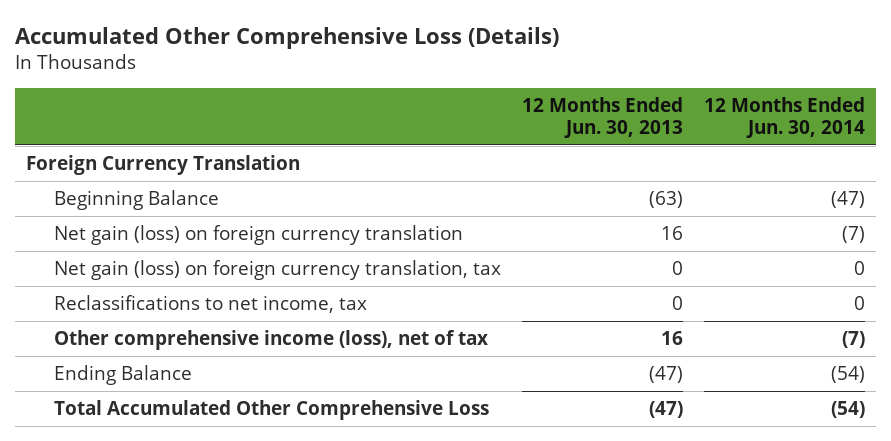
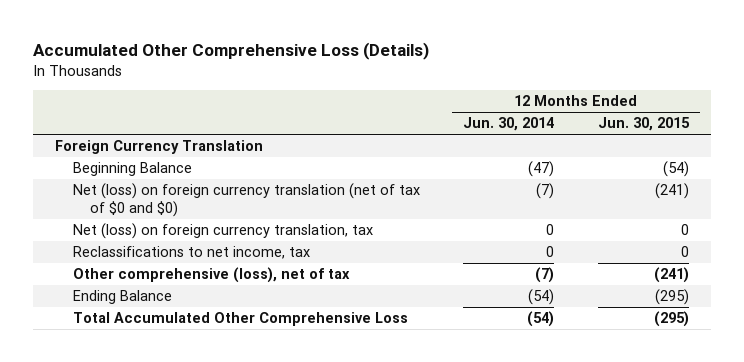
[522,96,684,138] 12 Months Ended Jun. 30, 2013 -> none
none -> [597,117,690,132] Jun. 30, 2015
[54,225,464,246] Net gain (loss) on foreign currency translation -> [72,183,420,217] Net (loss) on foreign currency translation (net of tax of $0 and $0)
[54,260,502,281] Net gain (loss) on foreign currency translation, tax -> [72,223,373,240] Net (loss) on foreign currency translation, tax
[54,330,489,351] Other comprehensive income (loss), net of tax -> [72,267,350,284] Other comprehensive (loss), net of tax

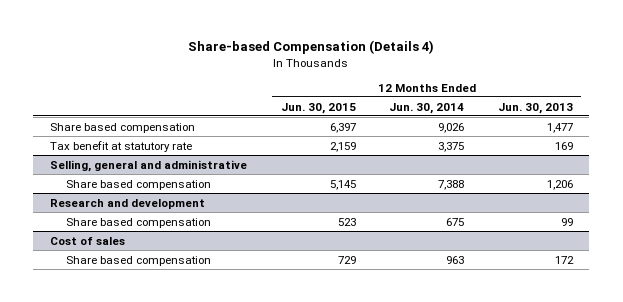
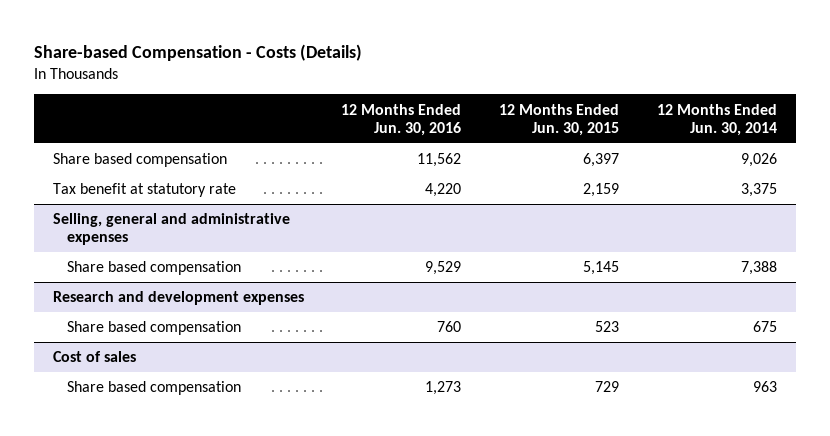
[188,40,435,55] Share-based Compensation (Details 4) -> [33,43,362,61] Share-based Compensation - Costs (Details)
[497,102,573,114] Jun. 30, 2013 -> none
none -> [341,103,462,136] 12 Months Ended Jun. 30, 2016
[50,159,248,172] Selling, general and administrative -> [52,213,290,246] Selling, general and administrative expenses
[50,198,206,209] Research and development -> [52,291,304,306] Research and development expenses

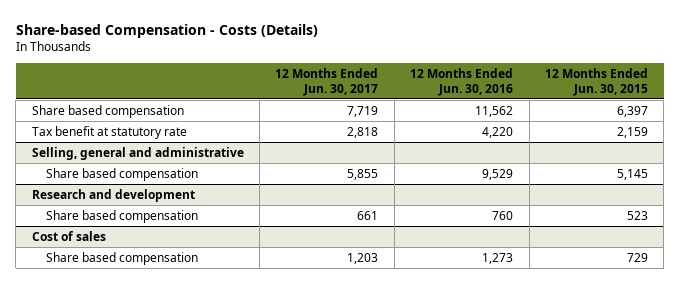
[657,103,778,136] 12 Months Ended Jun. 30, 2014 -> none
none -> [275,67,379,96] 12 Months Ended Jun. 30, 2017
[52,213,290,246] Selling, general and administrative expenses -> [31,146,244,160] Selling, general and administrative
[52,291,304,306] Research and development expenses -> [31,188,195,202] Research and development

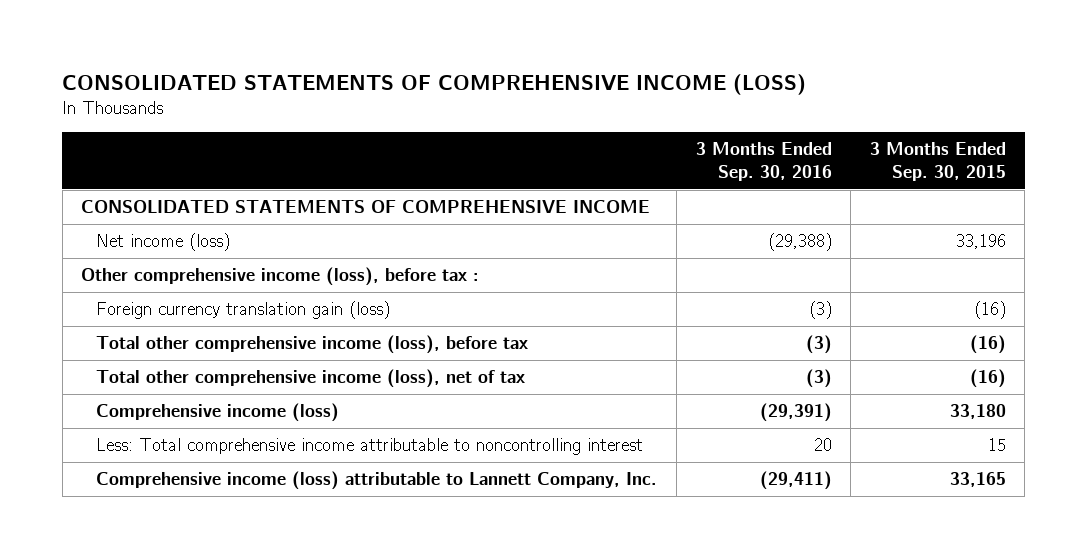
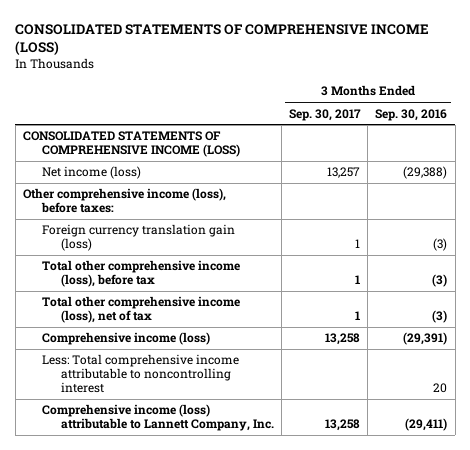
[869,142,1006,181] 3 Months Ended Sep. 30, 2015 -> none
none -> [289,108,362,121] Sep. 30, 2017
[81,200,651,214] CONSOLIDATED STATEMENTS OF COMPREHENSIVE INCOME -> [22,131,240,158] CONSOLIDATED STATEMENTS OF COMPREHENSIVE INCOME (LOSS)
[81,267,480,287] Other comprehensive income (loss), before tax : -> [22,188,226,214] Other comprehensive income (loss), before taxes:

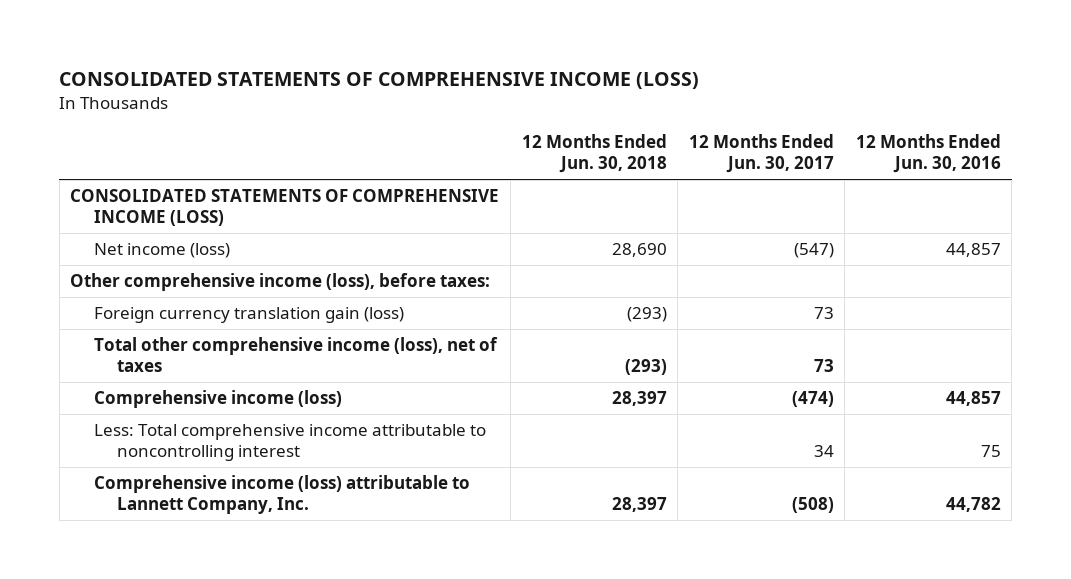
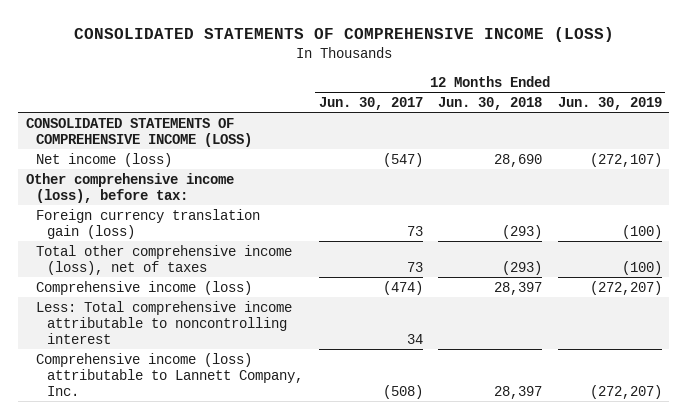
[855,134,1001,174] 12 Months Ended Jun. 30, 2016 -> none
none -> [557,96,662,110] Jun. 30, 2019
[70,273,491,292] Other comprehensive income (loss), before taxes: -> [25,172,234,203] Other comprehensive income (loss), before tax:

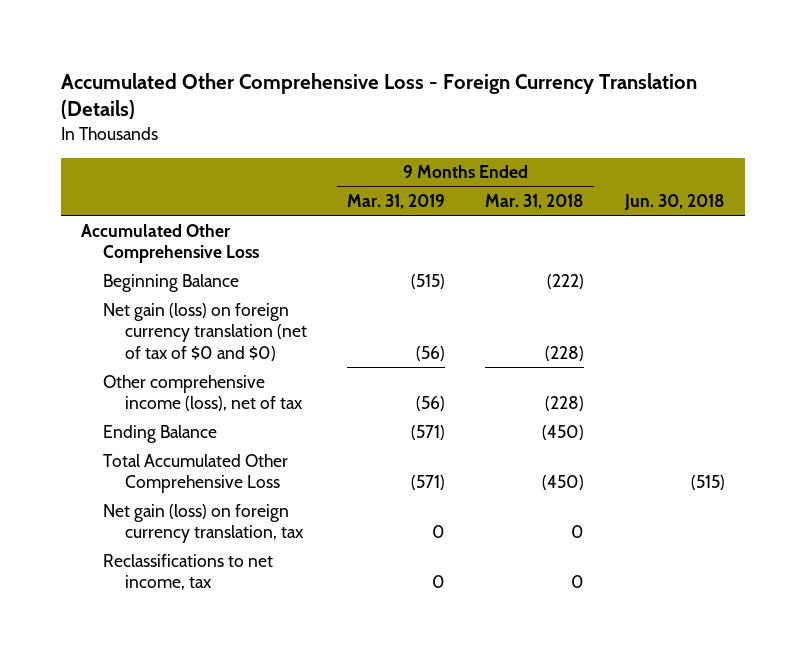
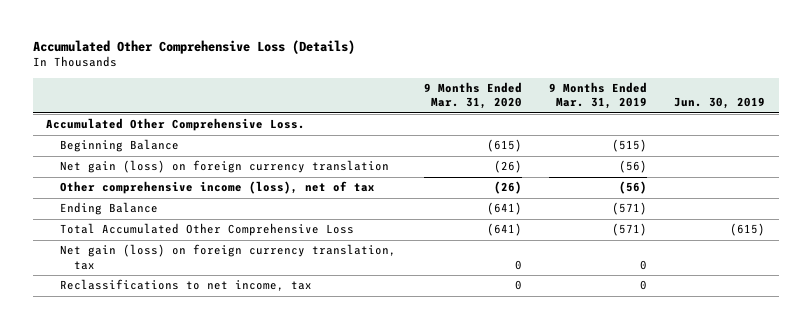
[61,72,698,120] Accumulated Other Comprehensive Loss - Foreign Currency Translation (Details) -> [32,39,355,54] Accumulated Other Comprehensive Loss (Details)
[485,194,585,210] Mar. 31, 2018 -> none
[623,194,725,211] Jun. 30, 2018 -> none
none -> [423,82,522,110] 9 Months Ended Mar. 31, 2020
none -> [674,97,766,110] Jun. 30, 2019
[81,223,260,264] Accumulated Other Comprehensive Loss -> [46,118,306,132] Accumulated Other Comprehensive Loss.
[103,302,307,361] Net gain (loss) on foreign currency translation (net of tax of $0 and $0) -> [60,160,390,174] Net gain (loss) on foreign currency translation

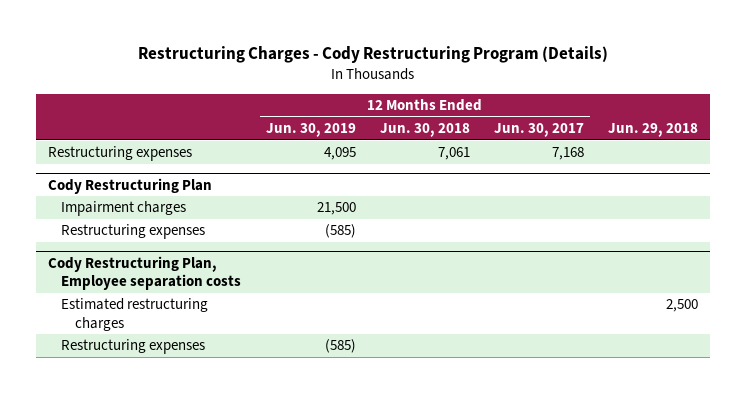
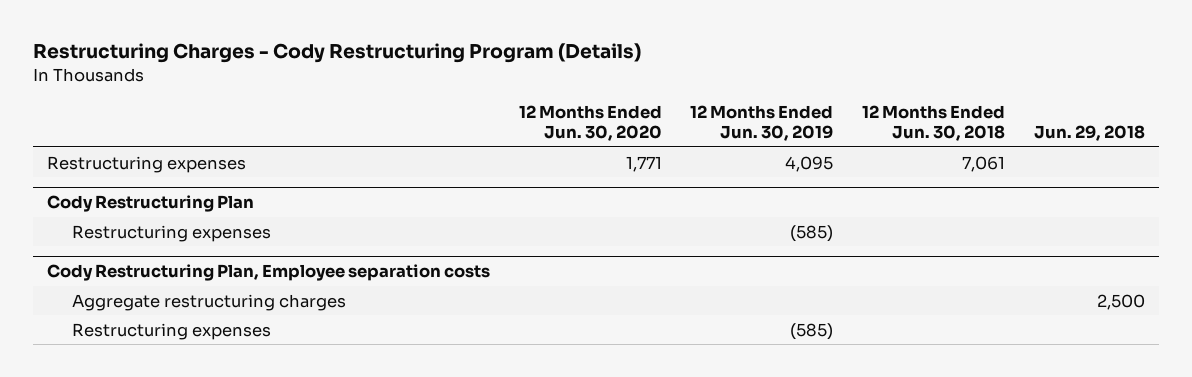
[493,123,584,138] Jun. 30, 2017 -> none
none -> [518,104,662,142] 12 Months Ended Jun. 30, 2020
[61,201,187,217] Impairment charges -> none
[61,298,209,331] Estimated restructuring charges -> [72,293,347,311] Aggregate restructuring charges

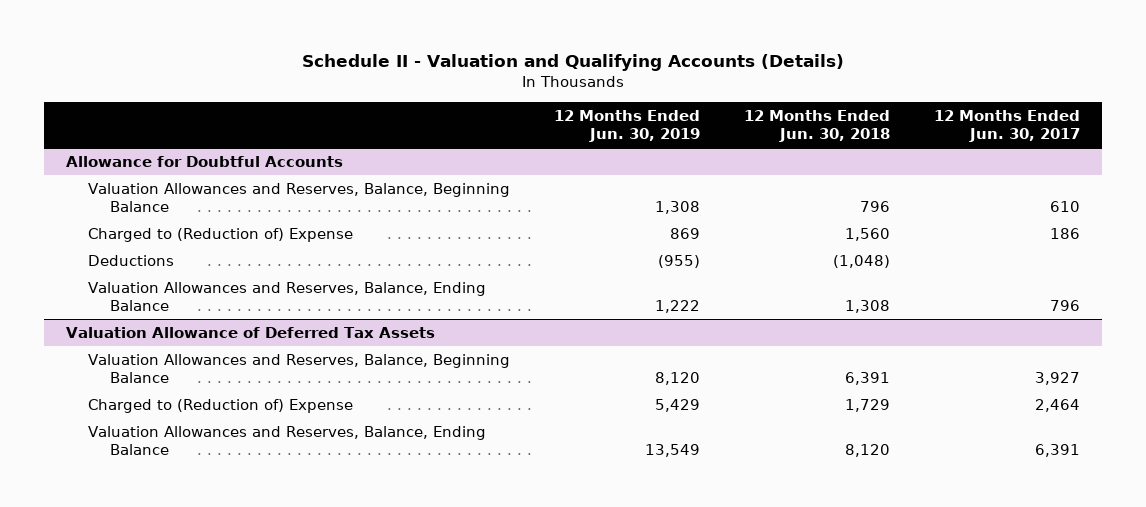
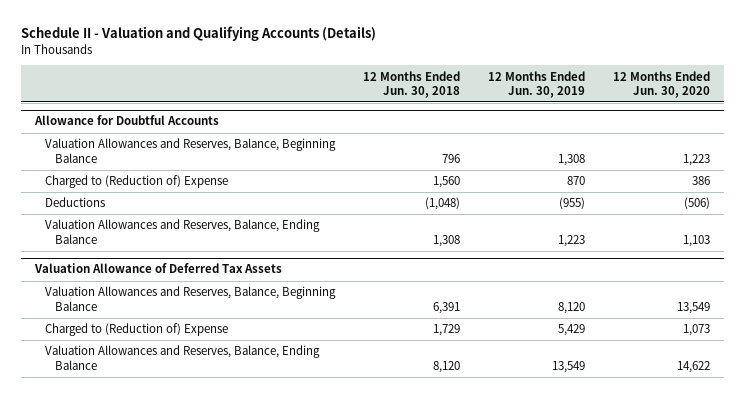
[933,109,1080,143] 12 Months Ended Jun. 30, 2017 -> none
none -> [612,70,710,98] 12 Months Ended Jun. 30, 2020
[669,227,700,239] 869 -> [566,176,585,186] 870
[654,300,700,314] 1,222 -> [557,234,585,247] 1,223

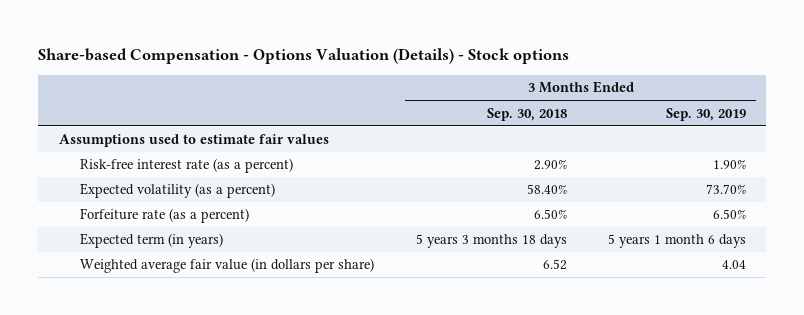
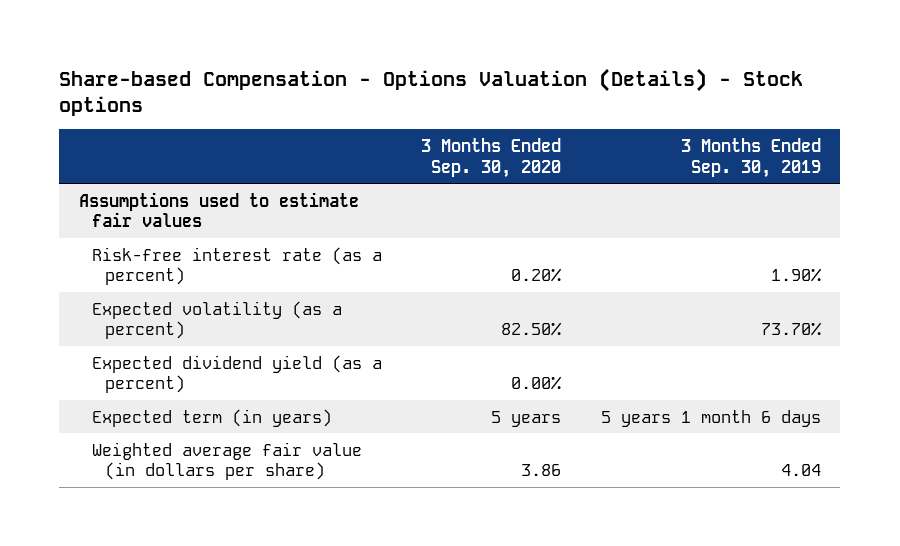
[486,107,567,121] Sep. 30, 2018 -> none
none -> [421,137,562,178] 3 Months Ended Sep. 30, 2020
[80,208,250,224] Forfeiture rate (as a percent) -> none
none -> [91,354,382,394] Expected dividend yield (as a percent)

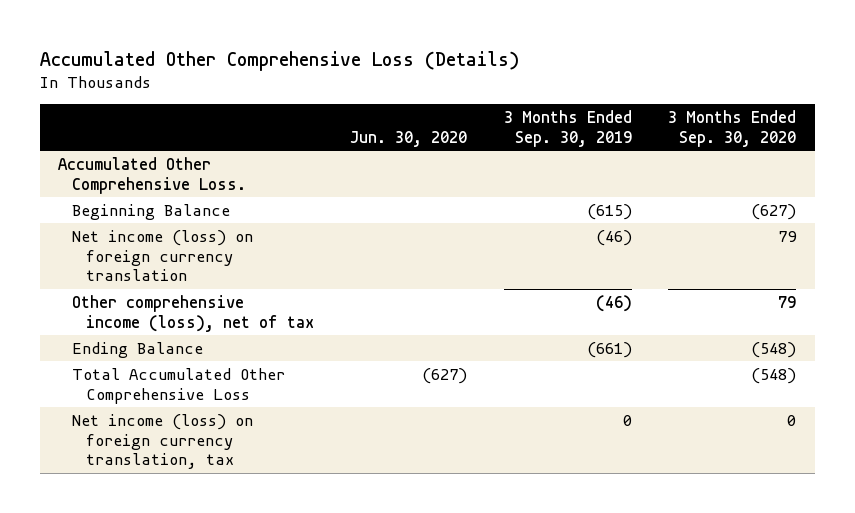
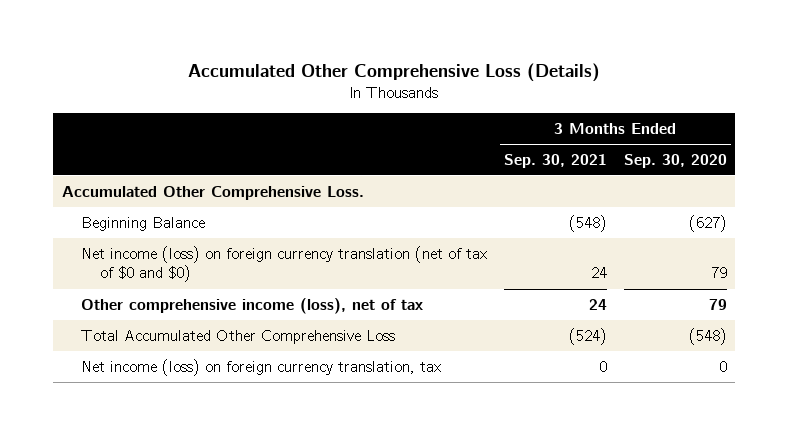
[350,130,468,147] Jun. 30, 2020 -> none
[503,109,632,147] 3 Months Ended Sep. 30, 2019 -> none
none -> [503,153,607,168] Sep. 30, 2021
[71,229,253,282] Net income (loss) on foreign currency translation -> [80,245,487,283] Net income (loss) on foreign currency translation (net of tax of $0 and $0)
[71,341,203,358] Ending Balance -> none

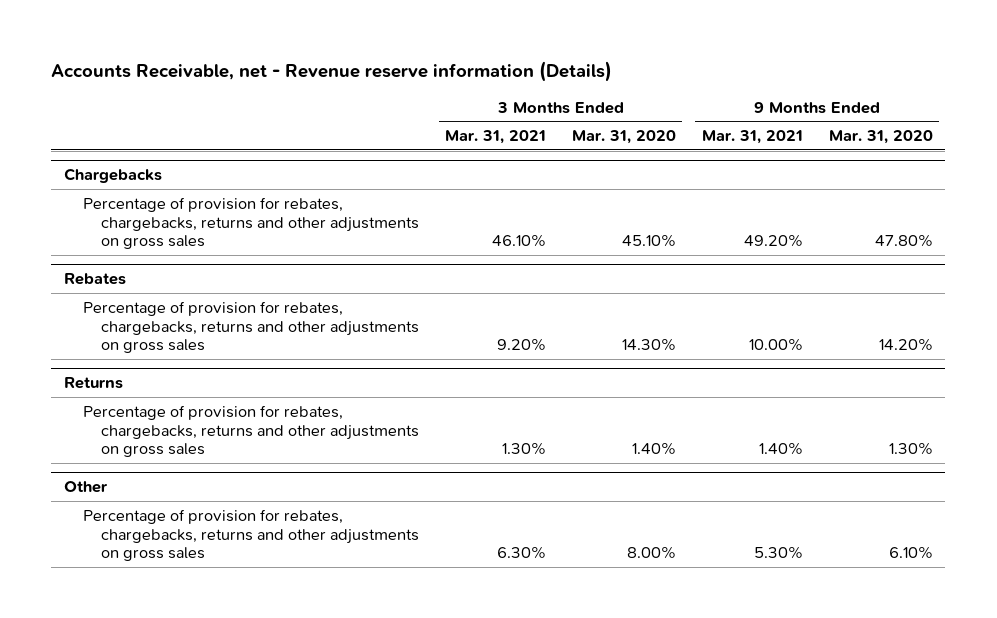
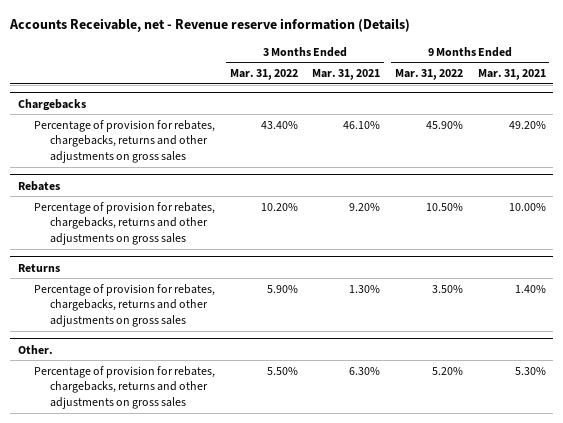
[572,130,677,145] Mar. 31, 2020 -> none
[828,130,933,145] Mar. 31, 2020 -> none
none -> [229,69,298,81] Mar. 31, 2022
none -> [395,69,464,81] Mar. 31, 2022
[64,481,109,494] Other -> [17,344,53,354] Other.

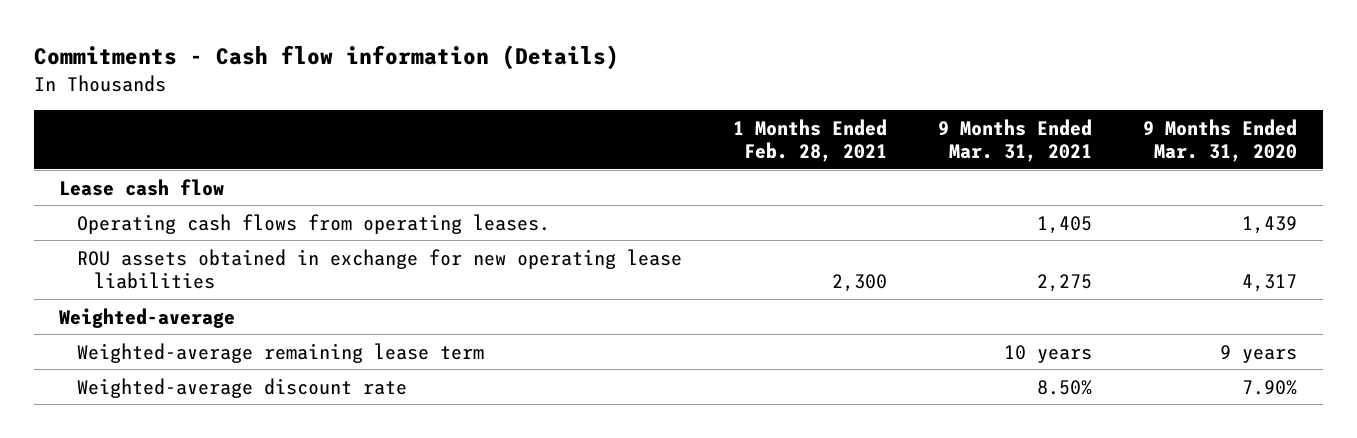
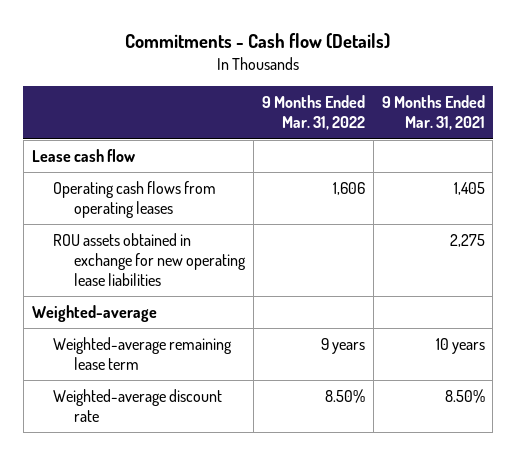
[33,45,619,71] Commitments - Cash flow information (Details) -> [125,33,391,50] Commitments - Cash flow (Details)
[732,118,887,163] 1 Months Ended Feb. 28, 2021 -> none
[1143,118,1298,163] 9 Months Ended Mar. 31, 2020 -> none
none -> [261,95,365,131] 9 Months Ended Mar. 31, 2022
[76,213,550,234] Operating cash flows from operating leases. -> [52,181,216,219] Operating cash flows from operating leases

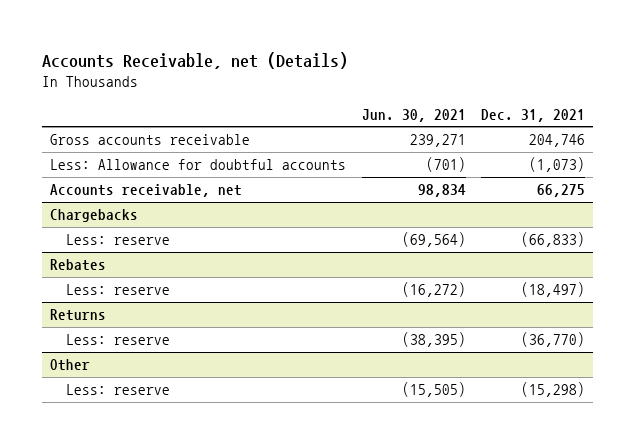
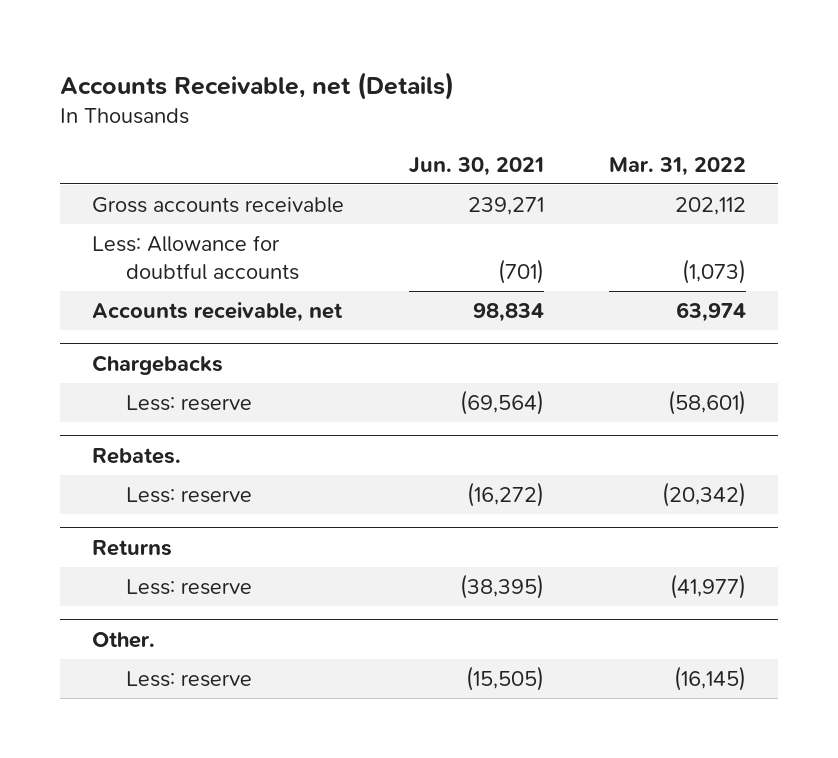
[481,108,586,122] Dec. 31, 2021 -> none
none -> [609,156,747,176] Mar. 31, 2022
[49,259,106,272] Rebates -> [92,447,182,464] Rebates.
[49,359,90,372] Other -> [92,631,156,648] Other.

